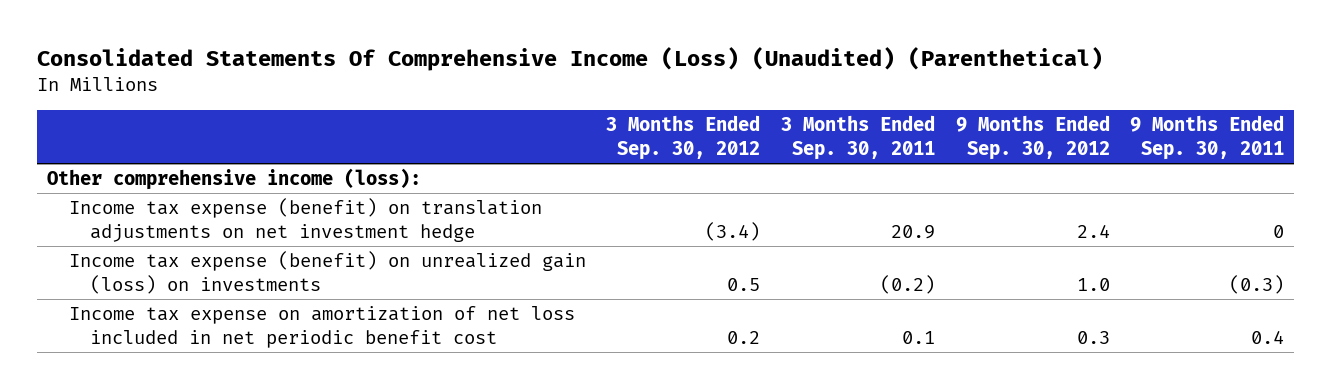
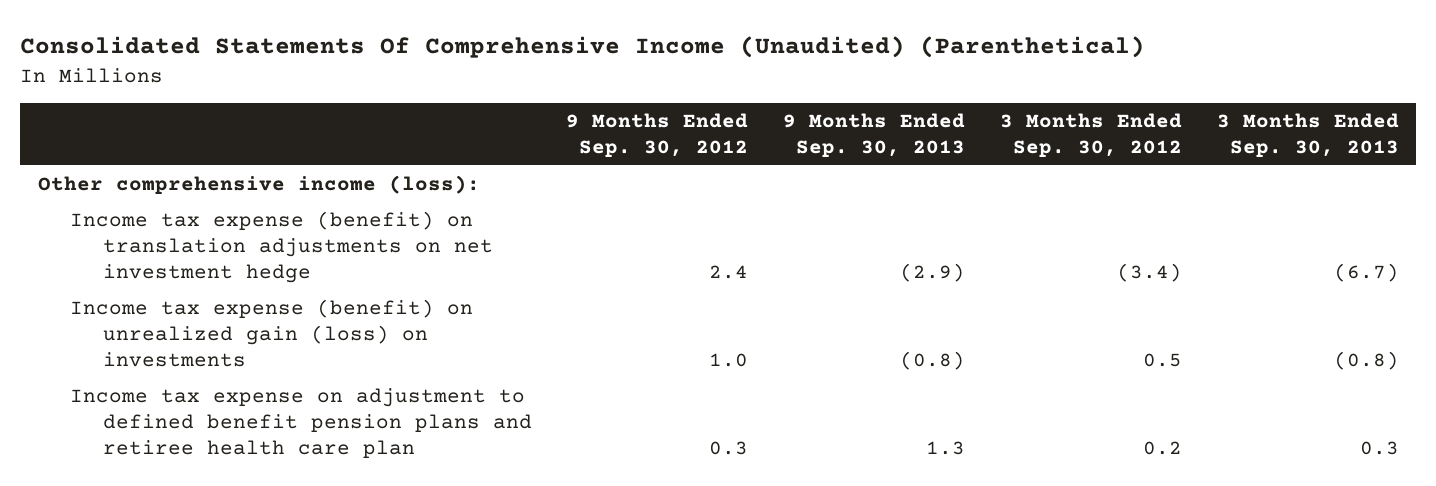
[37,47,1104,72] Consolidated Statements Of Comprehensive Income (Loss) (Unaudited) (Parenthetical) -> [20,36,1146,59] Consolidated Statements Of Comprehensive Income (Unaudited) (Parenthetical)
[780,115,935,160] 3 Months Ended Sep. 30, 2011 -> none
[1130,115,1285,160] 9 Months Ended Sep. 30, 2011 -> none
none -> [783,113,966,158] 9 Months Ended Sep. 30, 2013
none -> [1216,113,1399,158] 3 Months Ended Sep. 30, 2013
[68,306,575,348] Income tax expense on amortization of net loss included in net periodic benefit cost -> none
none -> [70,388,532,459] Income tax expense on adjustment to defined benefit pension plans and retiree health care plan

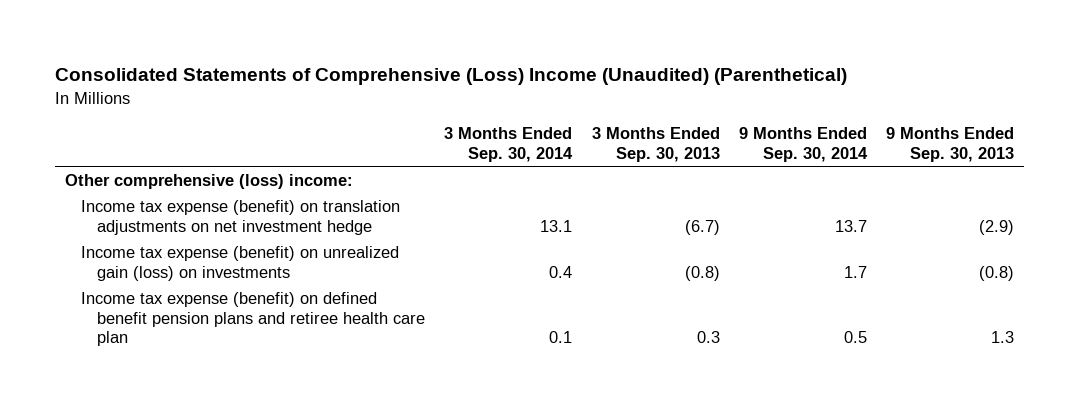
[20,36,1146,59] Consolidated Statements Of Comprehensive Income (Unaudited) (Parenthetical) -> [55,68,848,86] Consolidated Statements of Comprehensive (Loss) Income (Unaudited) (Parenthetical)
[566,113,749,158] 9 Months Ended Sep. 30, 2012 -> none
[999,113,1182,158] 3 Months Ended Sep. 30, 2012 -> none
none -> [444,127,574,163] 3 Months Ended Sep. 30, 2014
none -> [739,127,869,163] 9 Months Ended Sep. 30, 2014
[37,175,480,195] Other comprehensive income (loss): -> [65,173,354,189] Other comprehensive (loss) income:
[70,388,532,459] Income tax expense on adjustment to defined benefit pension plans and retiree health care plan -> [80,291,425,347] Income tax expense (benefit) on defined benefit pension plans and retiree health care plan

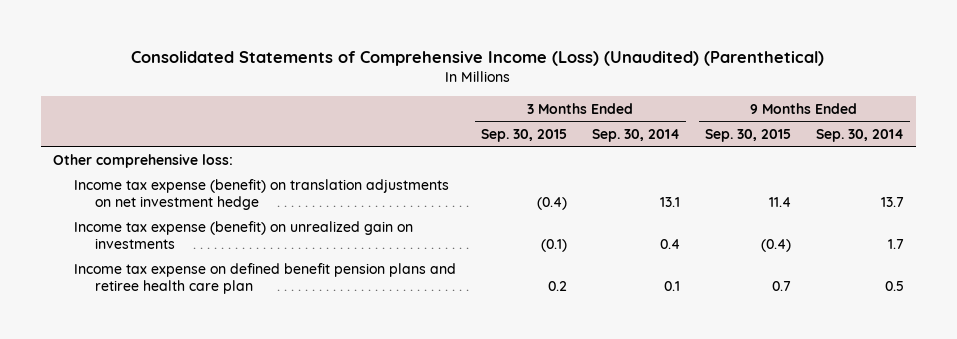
[55,68,848,86] Consolidated Statements of Comprehensive (Loss) Income (Unaudited) (Parenthetical) -> [131,50,825,66] Consolidated Statements of Comprehensive Income (Loss) (Unaudited) (Parenthetical)
[591,127,720,163] 3 Months Ended Sep. 30, 2013 -> none
[886,127,1015,163] 9 Months Ended Sep. 30, 2013 -> none
none -> [481,128,568,142] Sep. 30, 2015
none -> [704,128,791,142] Sep. 30, 2015
[65,173,354,189] Other comprehensive (loss) income: -> [53,153,234,168] Other comprehensive loss:
[80,245,399,281] Income tax expense (benefit) on unrealized gain (loss) on investments -> [74,220,414,249] Income tax expense (benefit) on unrealized gain on investments
[80,291,425,347] Income tax expense (benefit) on defined benefit pension plans and retiree health care plan -> [74,262,457,294] Income tax expense on defined benefit pension plans and retiree health care plan

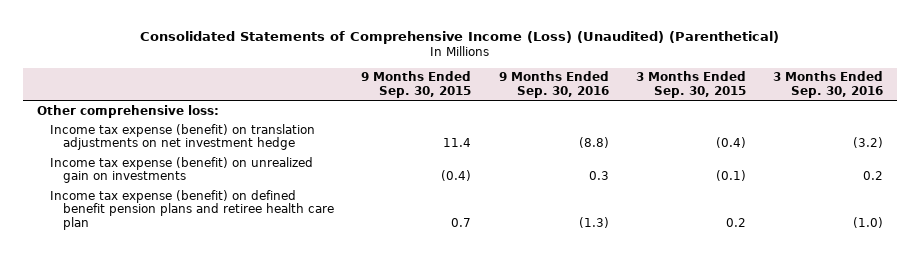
[591,128,680,142] Sep. 30, 2014 -> none
[815,128,904,142] Sep. 30, 2014 -> none
none -> [498,71,609,98] 9 Months Ended Sep. 30, 2016
none -> [773,71,884,98] 3 Months Ended Sep. 30, 2016
[74,262,457,294] Income tax expense on defined benefit pension plans and retiree health care plan -> [49,189,334,231] Income tax expense (benefit) on defined benefit pension plans and retiree health care plan

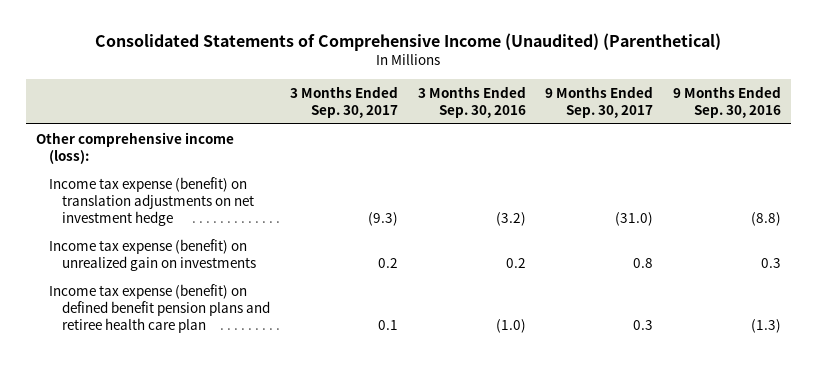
[139,30,779,44] Consolidated Statements of Comprehensive Income (Loss) (Unaudited) (Parenthetical) -> [95,32,722,51] Consolidated Statements of Comprehensive Income (Unaudited) (Parenthetical)
[361,71,472,98] 9 Months Ended Sep. 30, 2015 -> none
[635,71,746,98] 3 Months Ended Sep. 30, 2015 -> none
none -> [289,85,398,119] 3 Months Ended Sep. 30, 2017
none -> [545,85,654,119] 9 Months Ended Sep. 30, 2017
[36,104,219,118] Other comprehensive loss: -> [35,131,234,164] Other comprehensive income (loss):

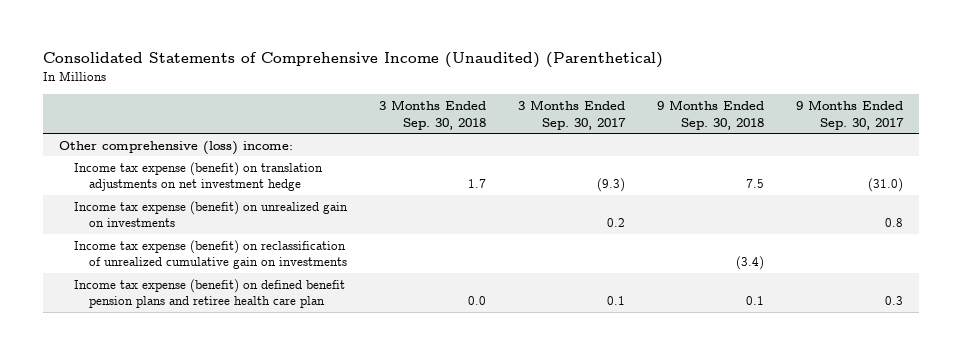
[417,85,526,119] 3 Months Ended Sep. 30, 2016 -> none
[673,85,782,119] 9 Months Ended Sep. 30, 2016 -> none
none -> [379,100,487,130] 3 Months Ended Sep. 30, 2018
none -> [657,100,765,130] 9 Months Ended Sep. 30, 2018
[35,131,234,164] Other comprehensive income (loss): -> [58,140,293,155] Other comprehensive (loss) income:
none -> [74,239,348,270] Income tax expense (benefit) on reclassification of unrealized cumulative gain on investments

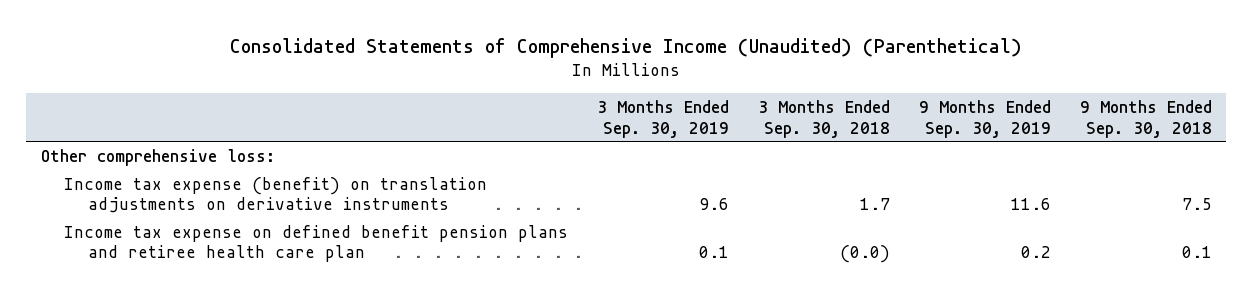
[518,100,627,130] 3 Months Ended Sep. 30, 2017 -> none
[796,100,905,130] 9 Months Ended Sep. 30, 2017 -> none
none -> [597,99,730,138] 3 Months Ended Sep. 30, 2019
none -> [919,99,1052,138] 9 Months Ended Sep. 30, 2019
[74,200,349,228] Income tax expense (benefit) on unrealized gain on investments -> none
[74,239,348,270] Income tax expense (benefit) on reclassification of unrealized cumulative gain on investments -> none
[58,140,293,155] Other comprehensive (loss) income: -> [40,148,275,166] Other comprehensive loss:
[74,161,324,192] Income tax expense (benefit) on translation adjustments on net investment hedge -> [64,176,488,214] Income tax expense (benefit) on translation adjustments on derivative instruments
[74,278,346,309] Income tax expense (benefit) on defined benefit pension plans and retiree health care plan -> [64,224,569,263] Income tax expense on defined benefit pension plans and retiree health care plan
[468,296,487,306] 0.0 -> [840,245,891,264] (0.0)

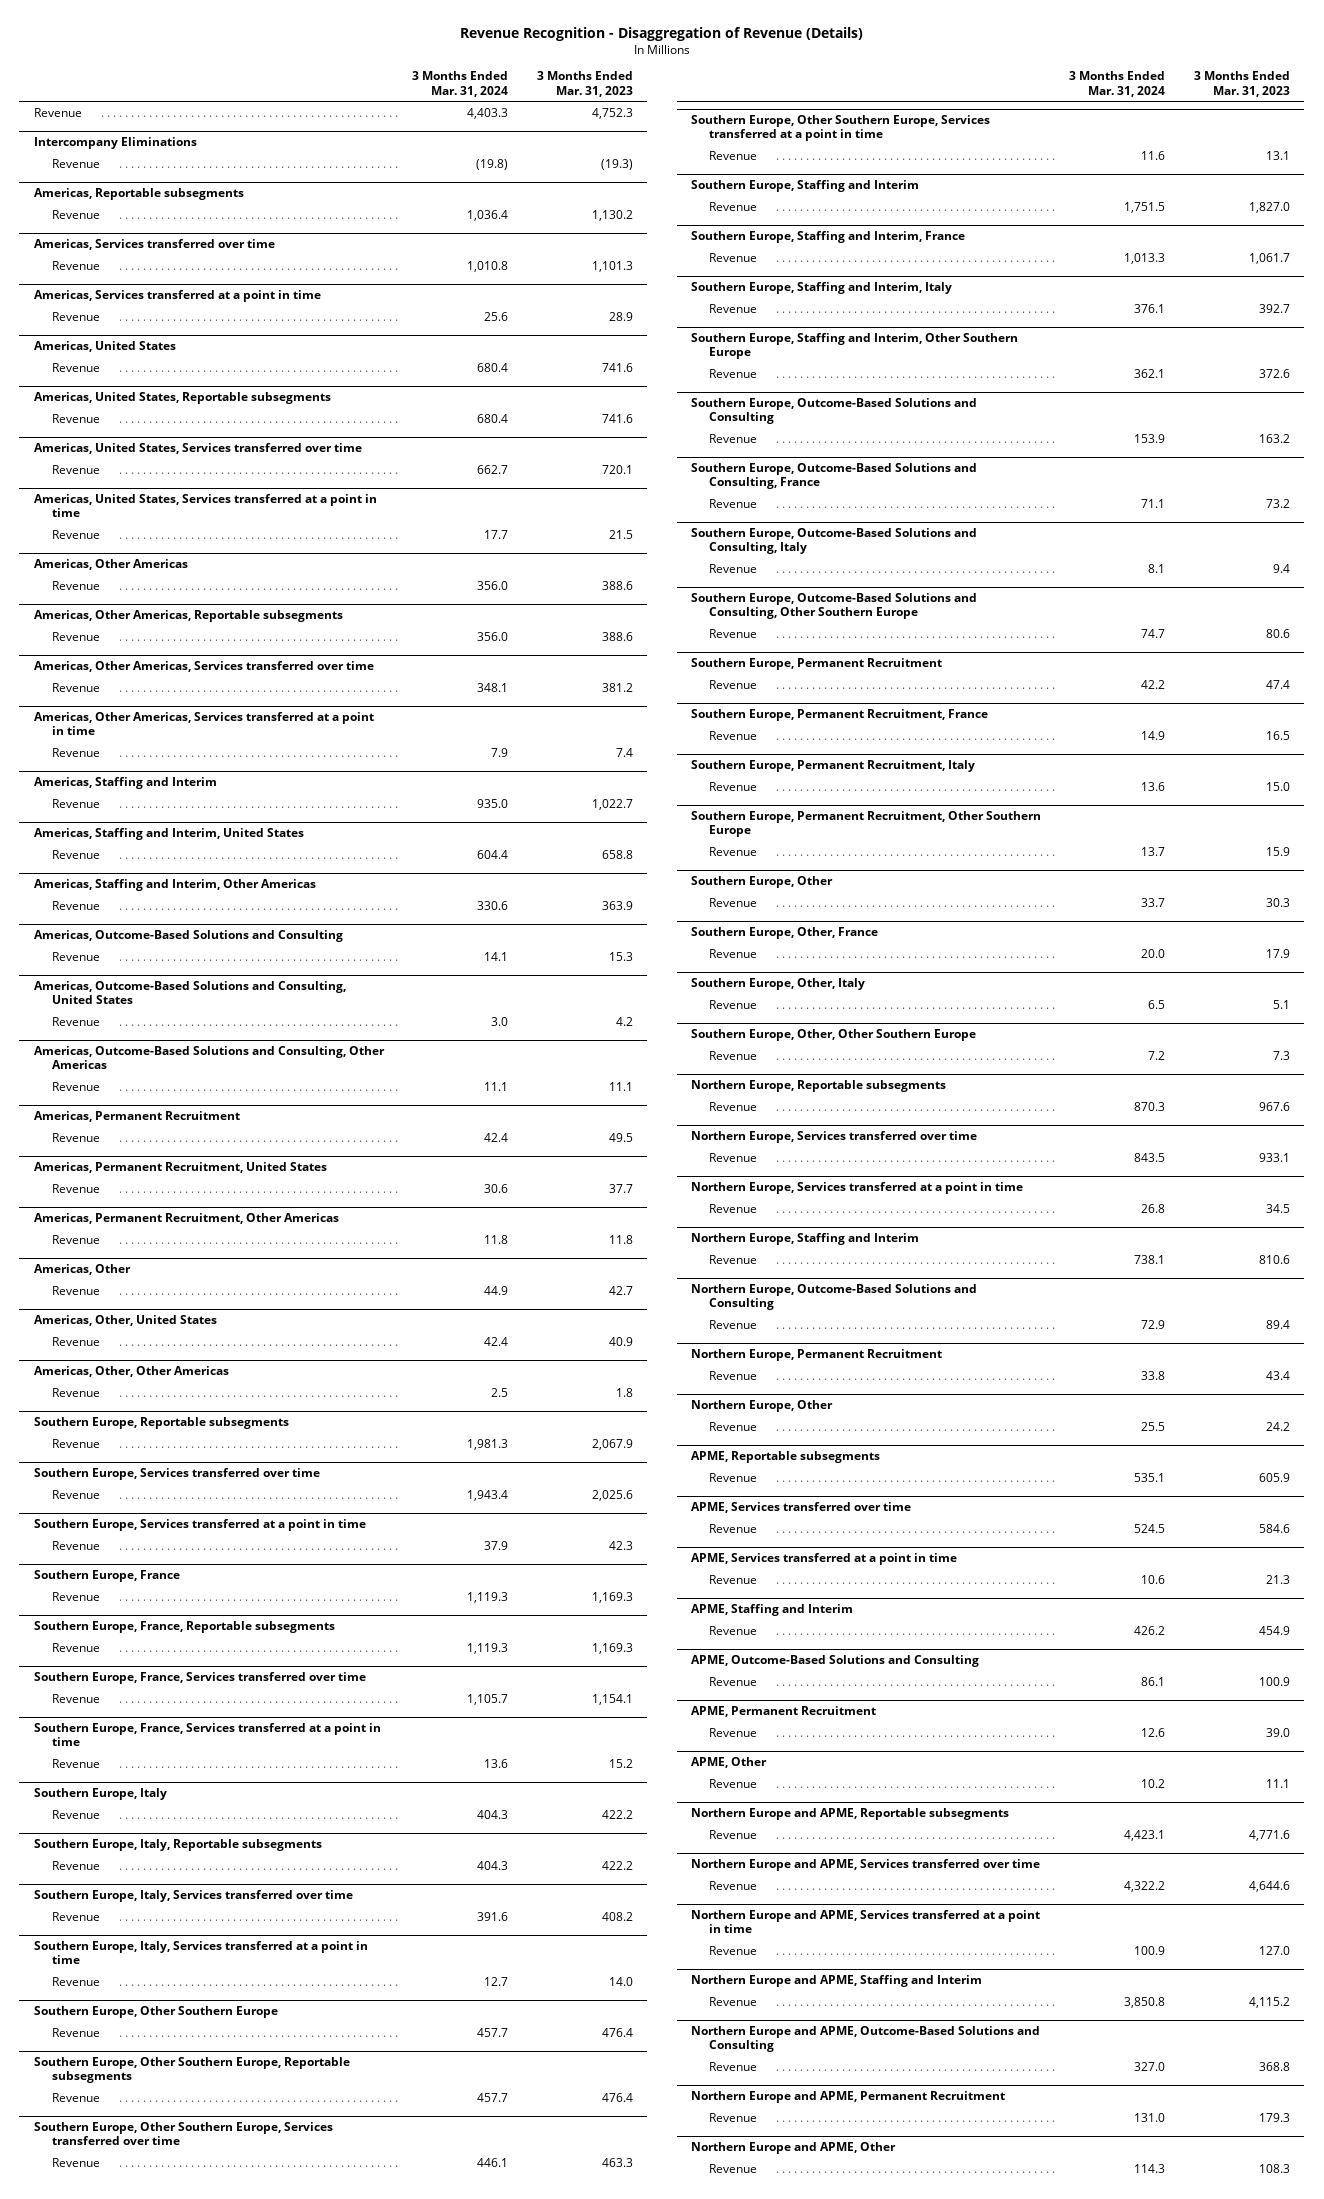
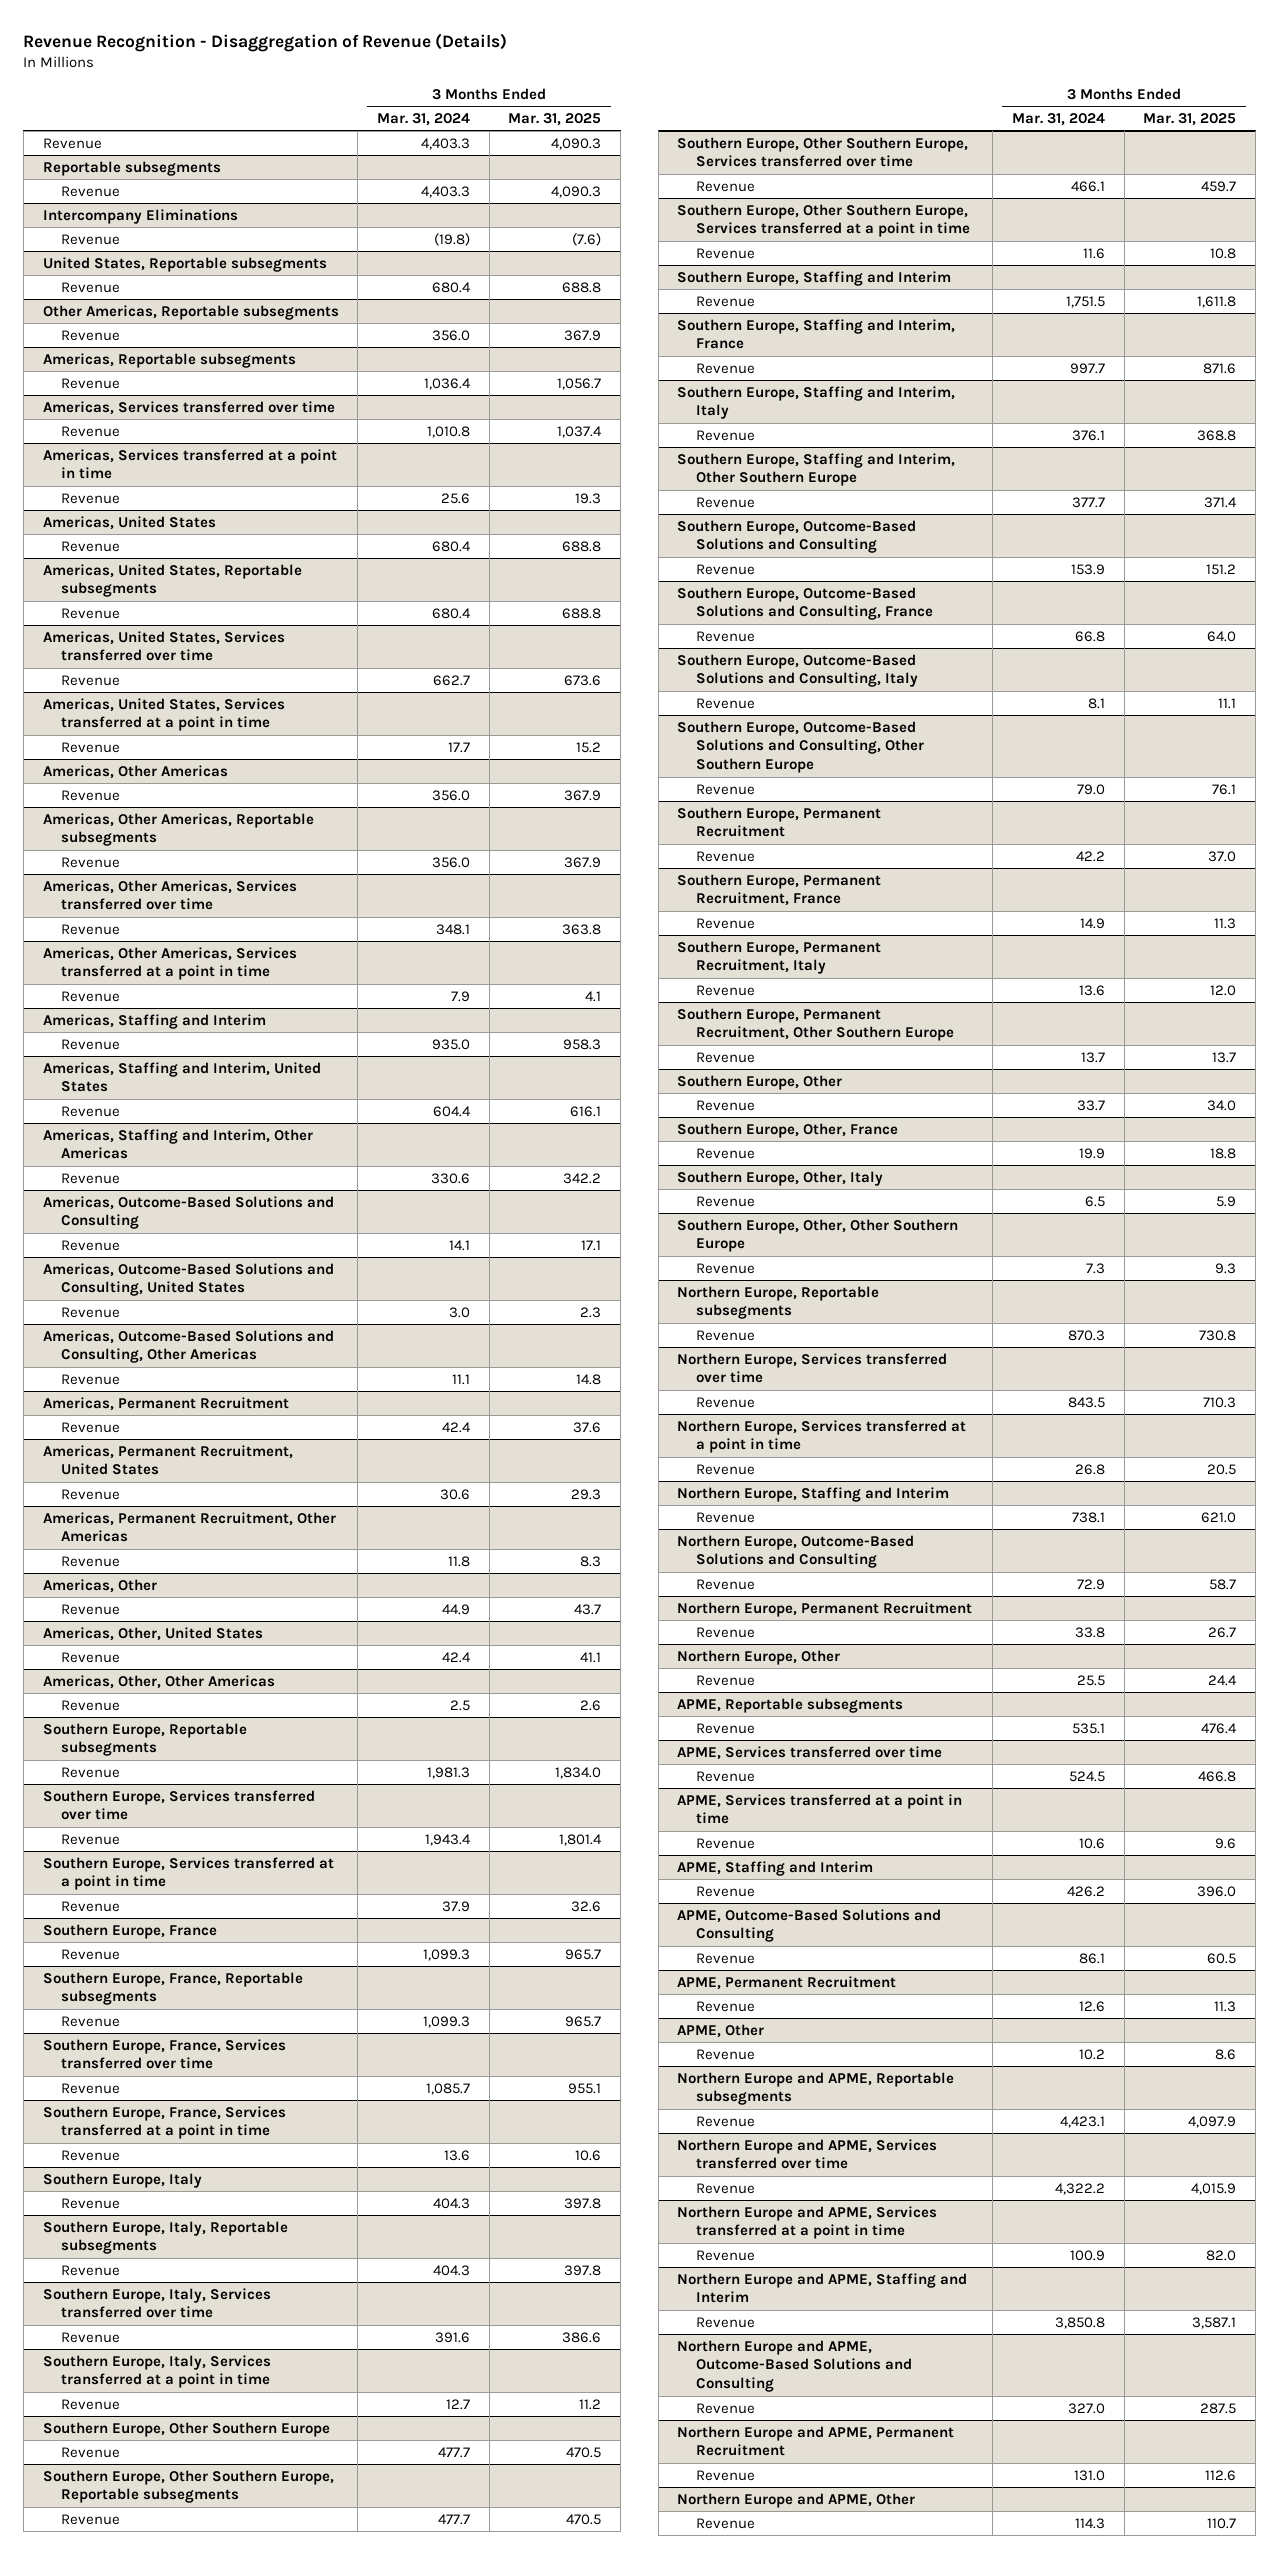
[536,71,633,97] 3 Months Ended Mar. 31, 2023 -> none
none -> [508,112,602,126] Mar. 31, 2025
none -> [42,160,221,176] Reportable subsegments
none -> [61,185,121,197] Revenue
none -> [42,256,327,272] United States, Reportable subsegments
none -> [61,281,121,293] Revenue
none -> [42,304,339,320] Other Americas, Reportable subsegments
none -> [61,329,121,341] Revenue
[467,1592,509,1604] 1,119.3 -> [422,1948,470,1961] 1,099.3
[467,1643,509,1655] 1,119.3 -> [422,2015,470,2028] 1,099.3
[467,1694,509,1706] 1,105.7 -> [425,2082,470,2095] 1,085.7
[477,2028,509,2038] 457.7 -> [437,2446,470,2458] 477.7
[477,2093,509,2103] 457.7 -> [437,2513,470,2525] 477.7
[477,2158,509,2168] 446.1 -> [1070,180,1105,192] 466.1
[1124,253,1166,265] 1,013.3 -> [1069,362,1105,374] 997.7
[1134,369,1166,379] 362.1 -> [1071,496,1105,508] 377.7
[1141,499,1166,509] 71.1 -> [1074,630,1105,642] 66.8
[1141,629,1166,639] 74.7 -> [1076,783,1105,795] 79.0
[1141,949,1166,959] 20.0 -> [1078,1147,1105,1159] 19.9
[1148,1051,1166,1061] 7.2 -> [1085,1262,1105,1274] 7.3

